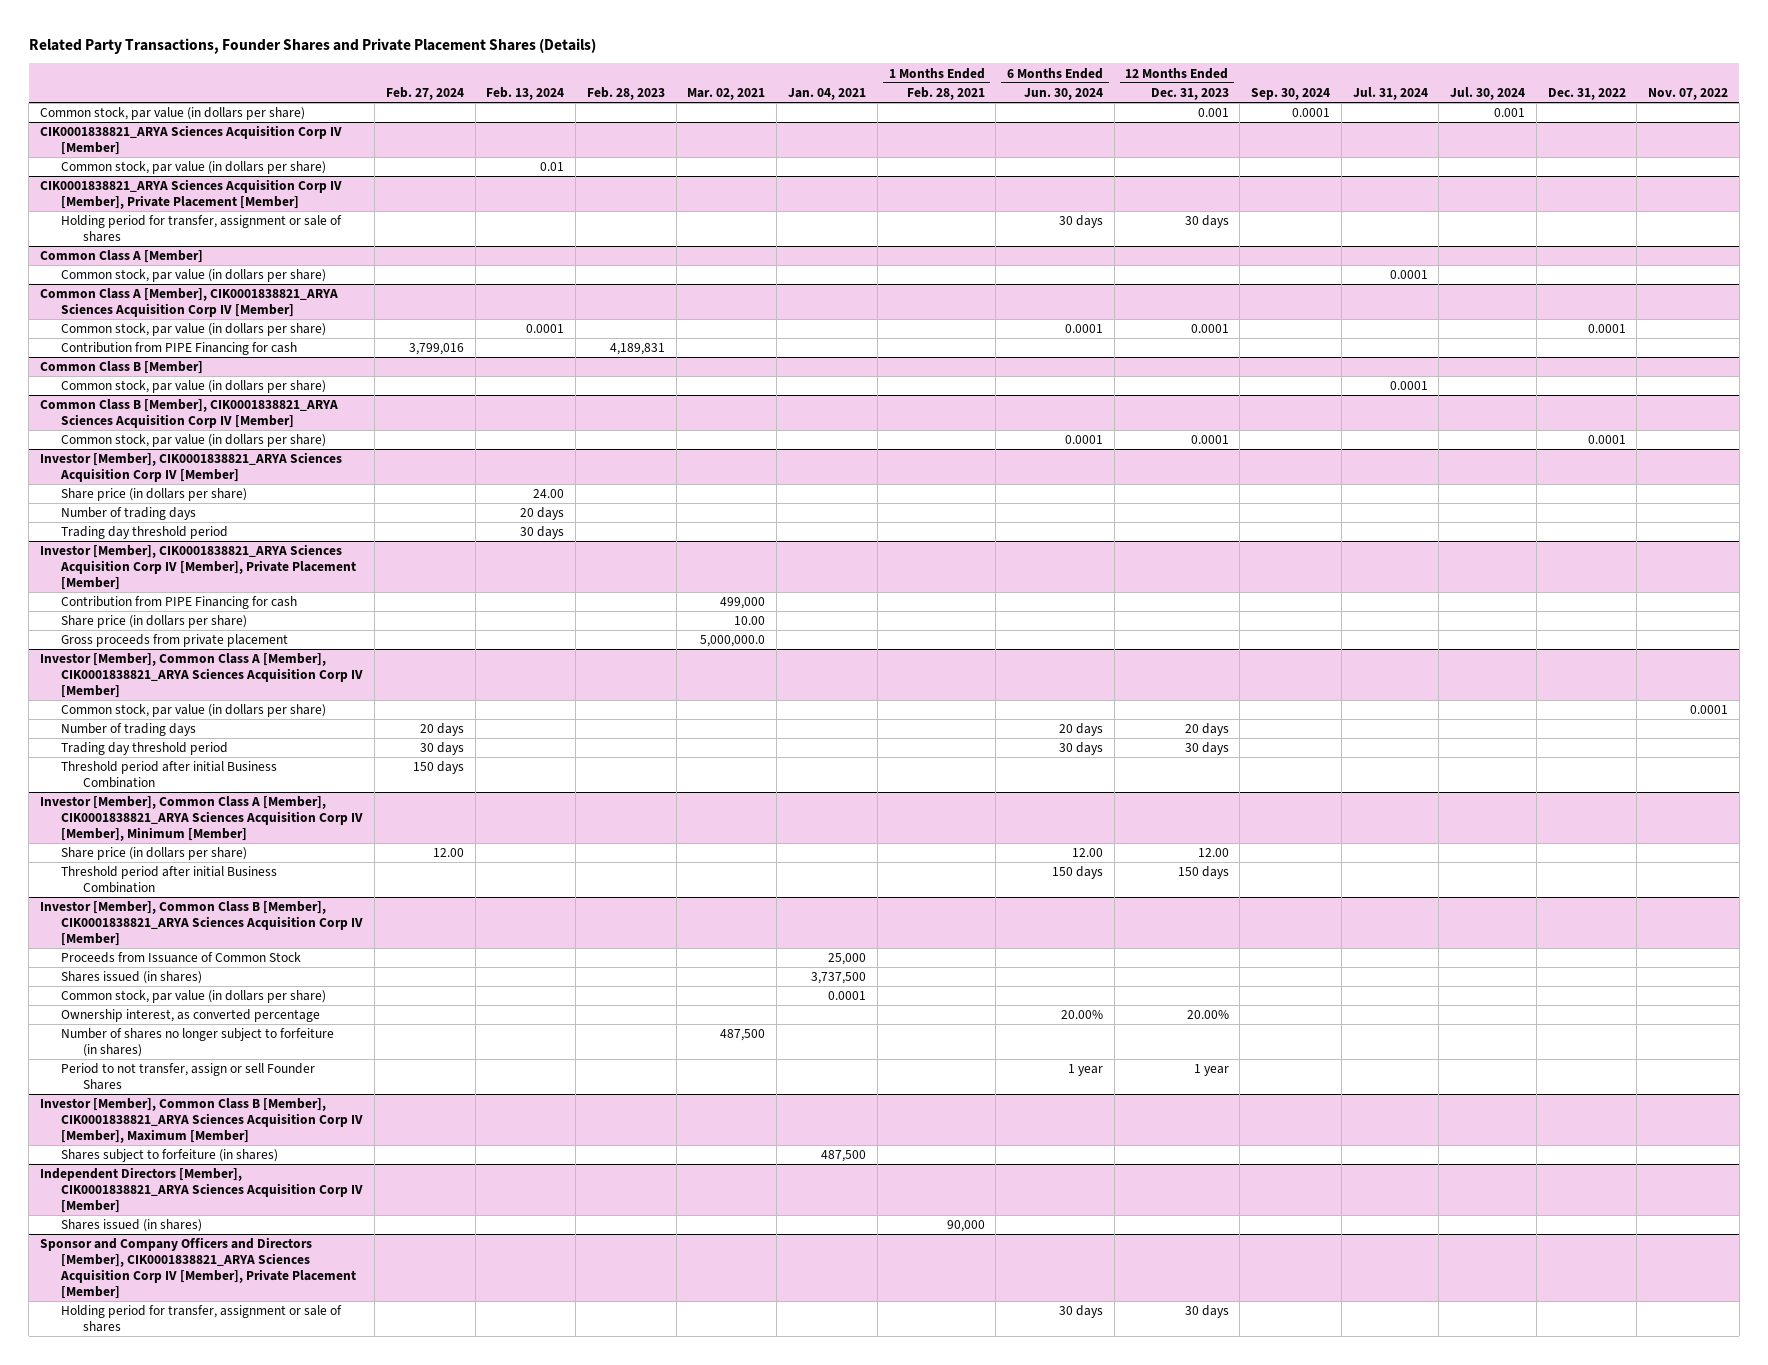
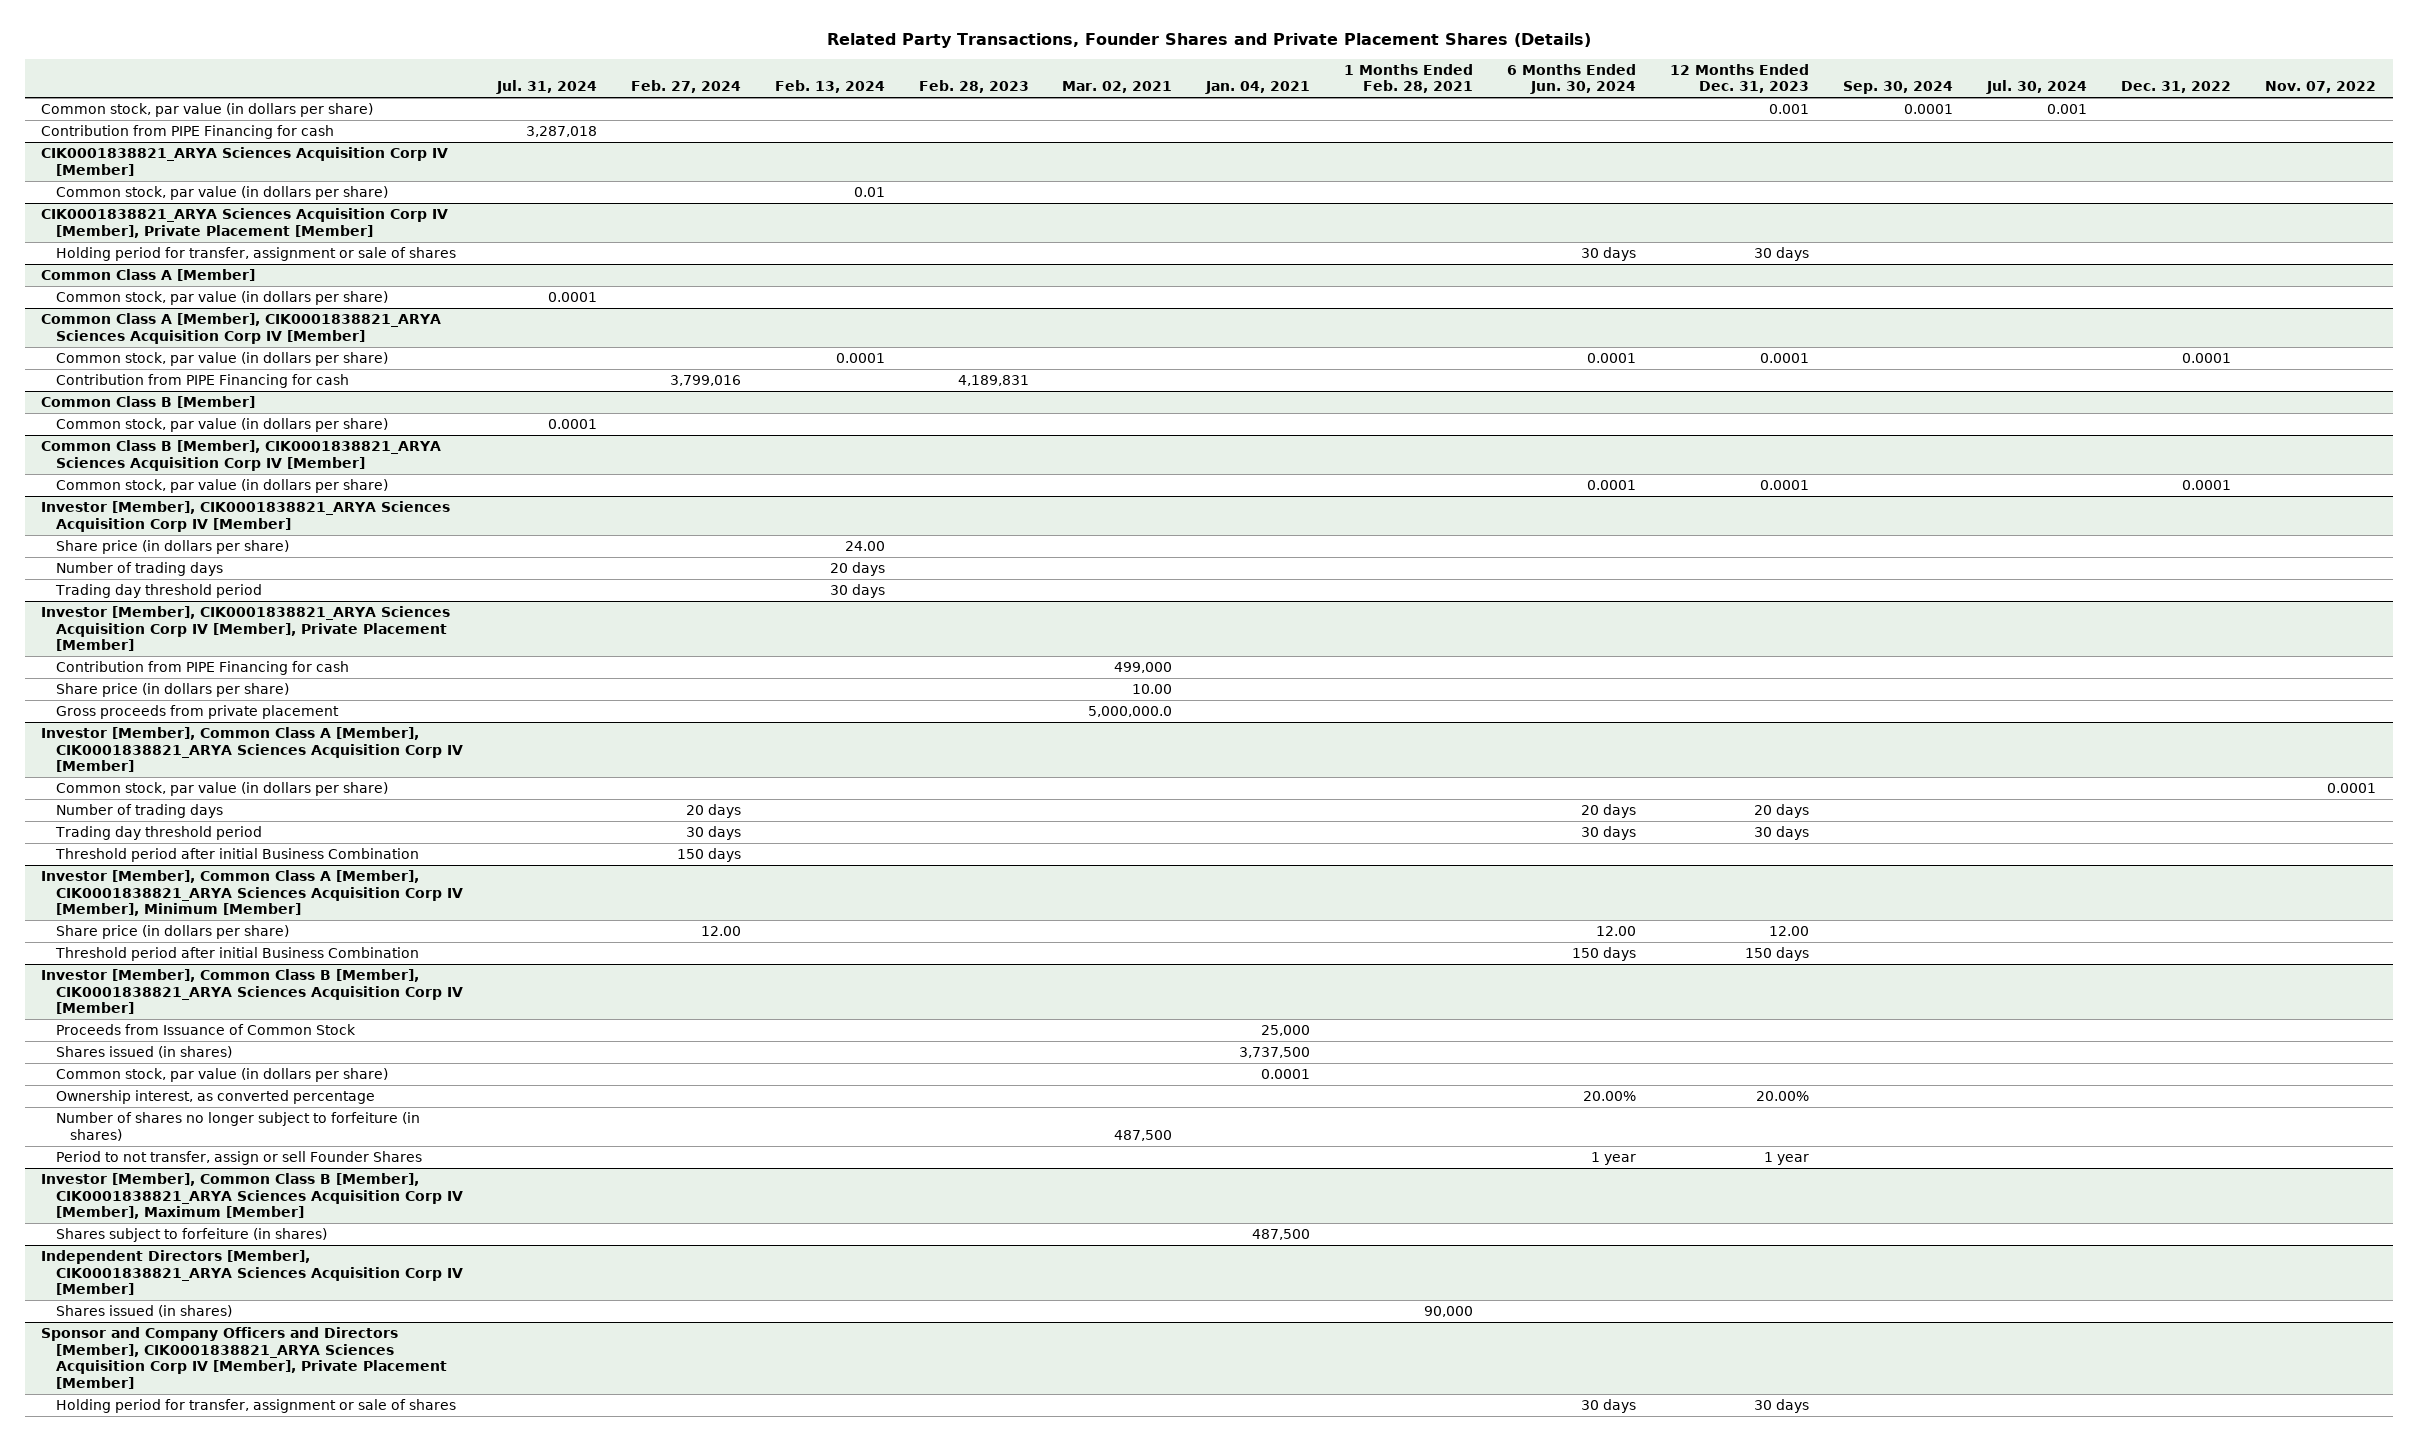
none -> [41,124,335,139] Contribution from PIPE Financing for cash

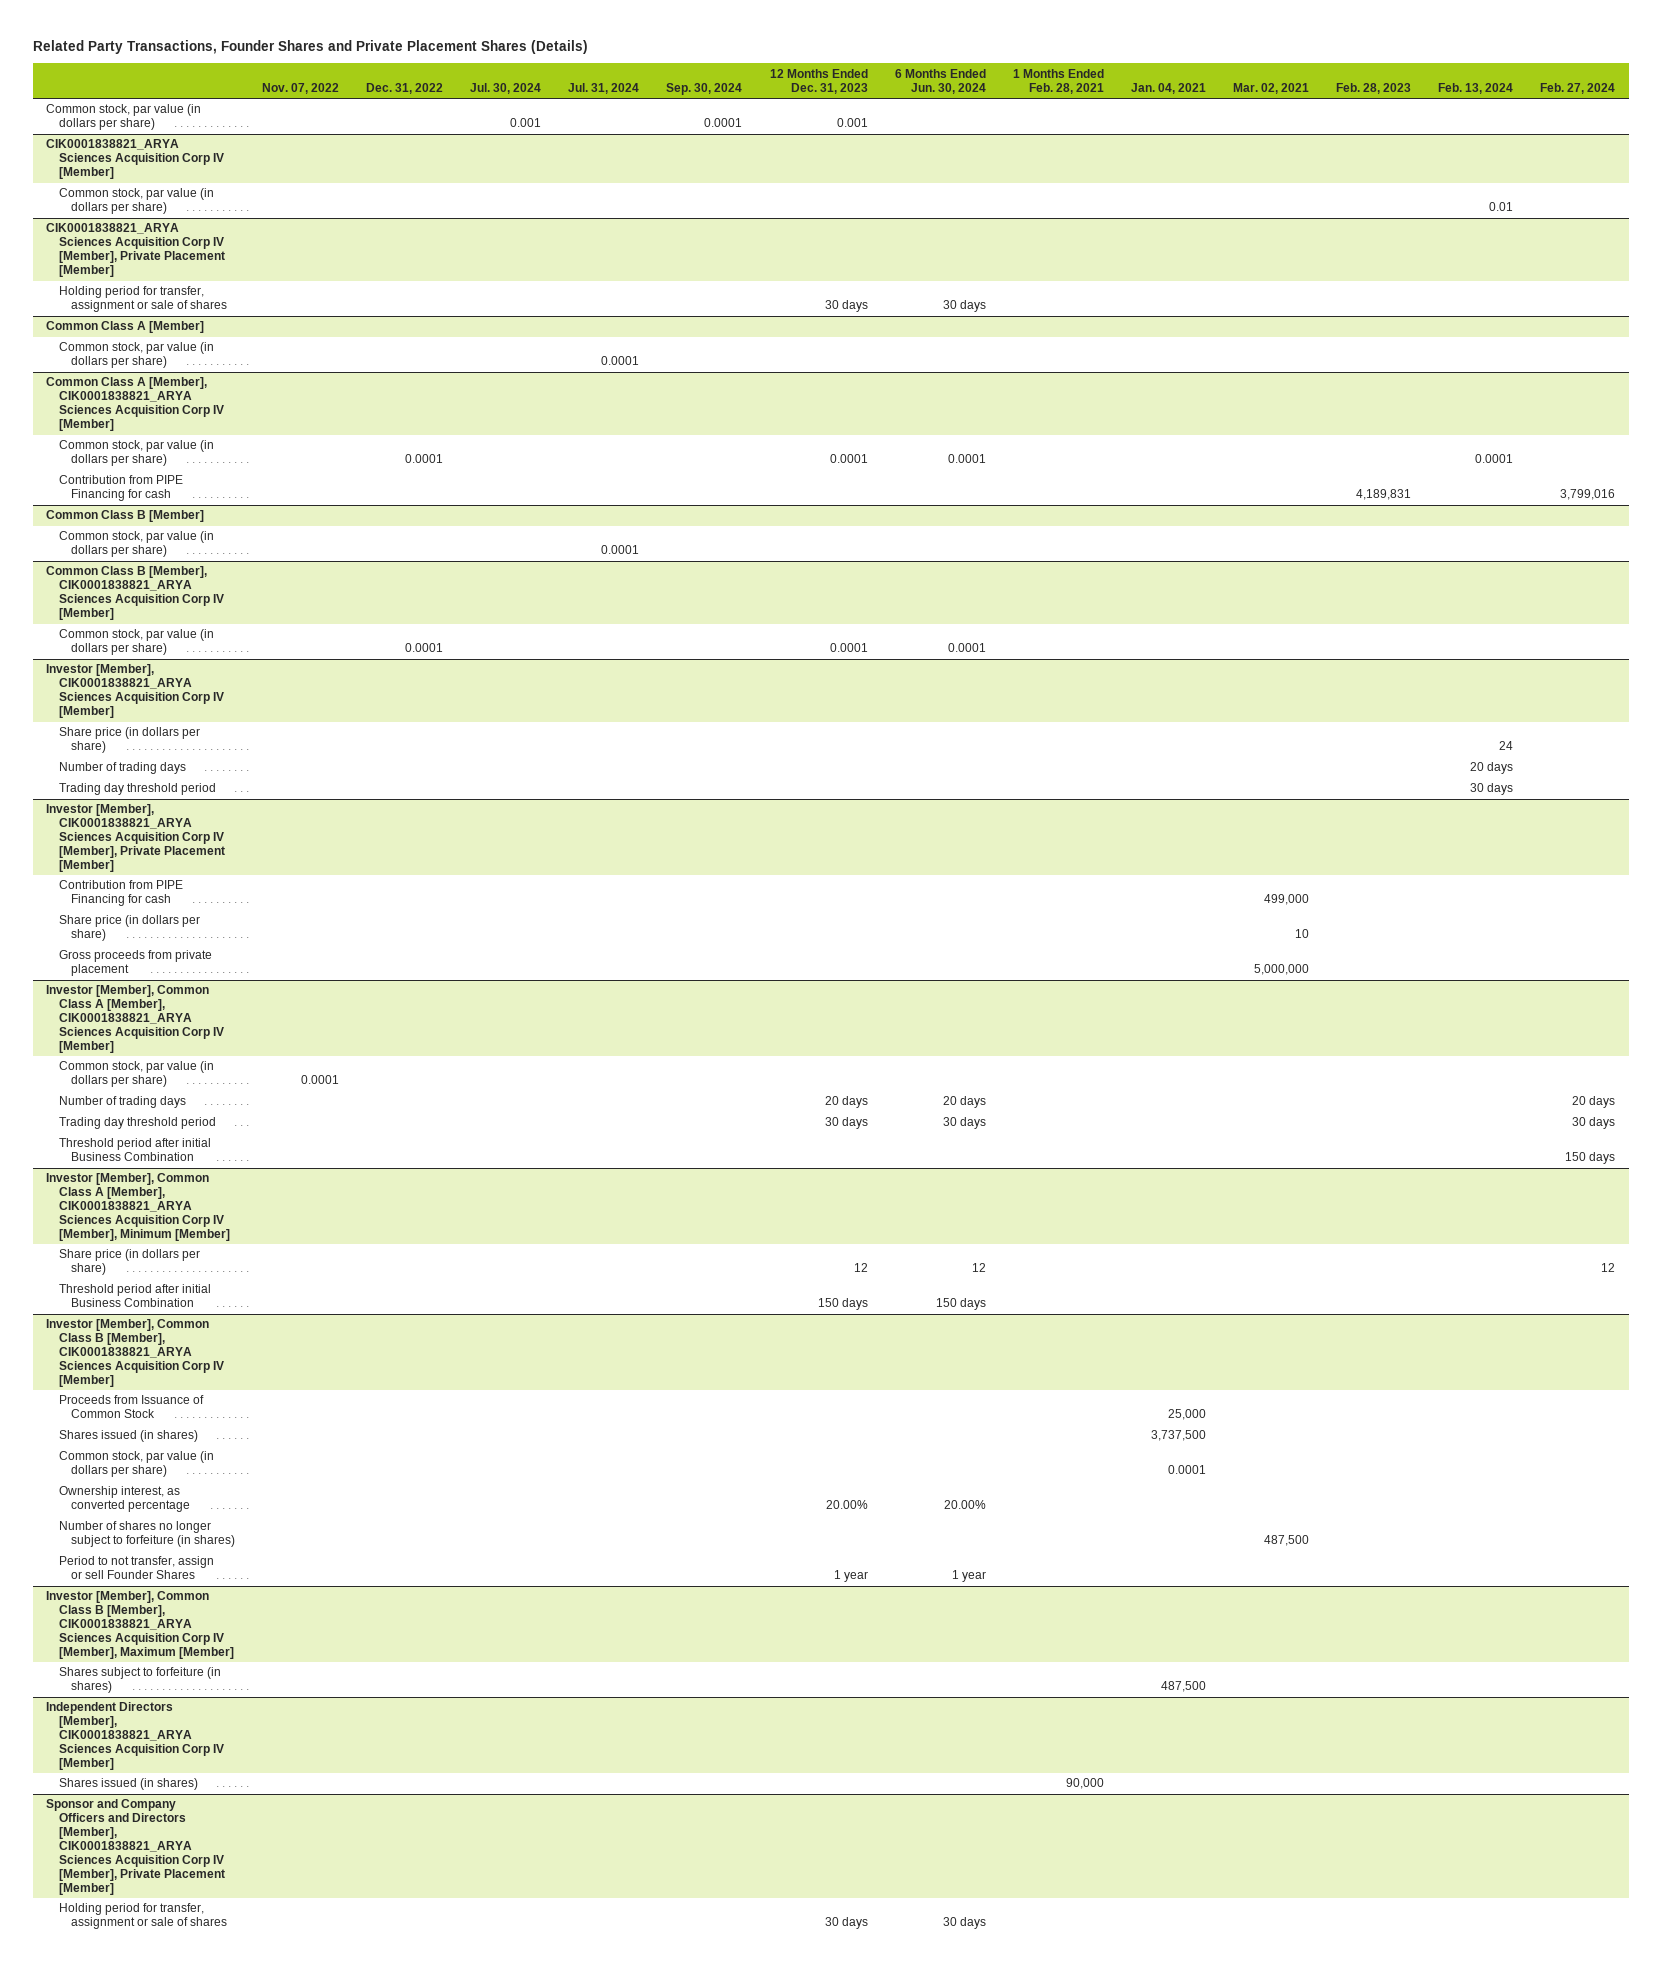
[41,124,335,139] Contribution from PIPE Financing for cash -> none
[844,540,885,551] 24.00 -> [1499,741,1514,751] 24
[1132,683,1173,694] 10.00 -> [1294,929,1309,939] 10
[1088,705,1173,717] 5,000,000.0 -> [1253,964,1309,976] 5,000,000
[700,925,741,936] 12.00 -> [1601,1263,1616,1273] 12
[1596,925,1637,936] 12.00 -> [971,1263,986,1273] 12
[1769,925,1810,936] 12.00 -> [853,1263,868,1273] 12

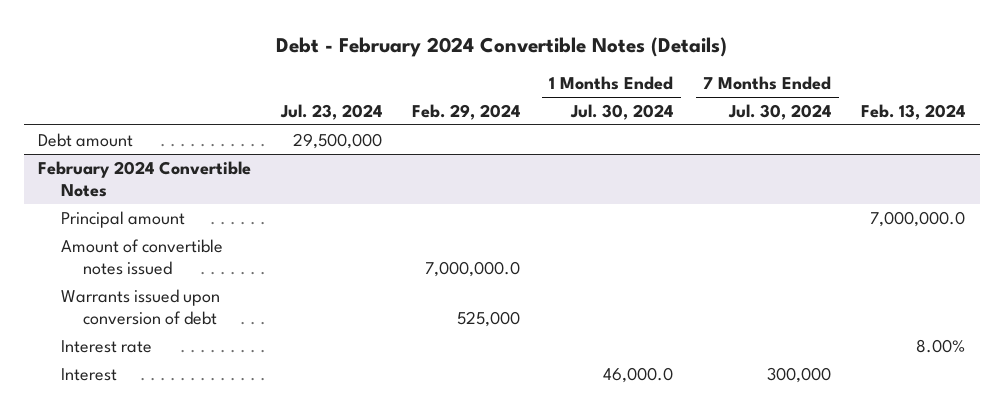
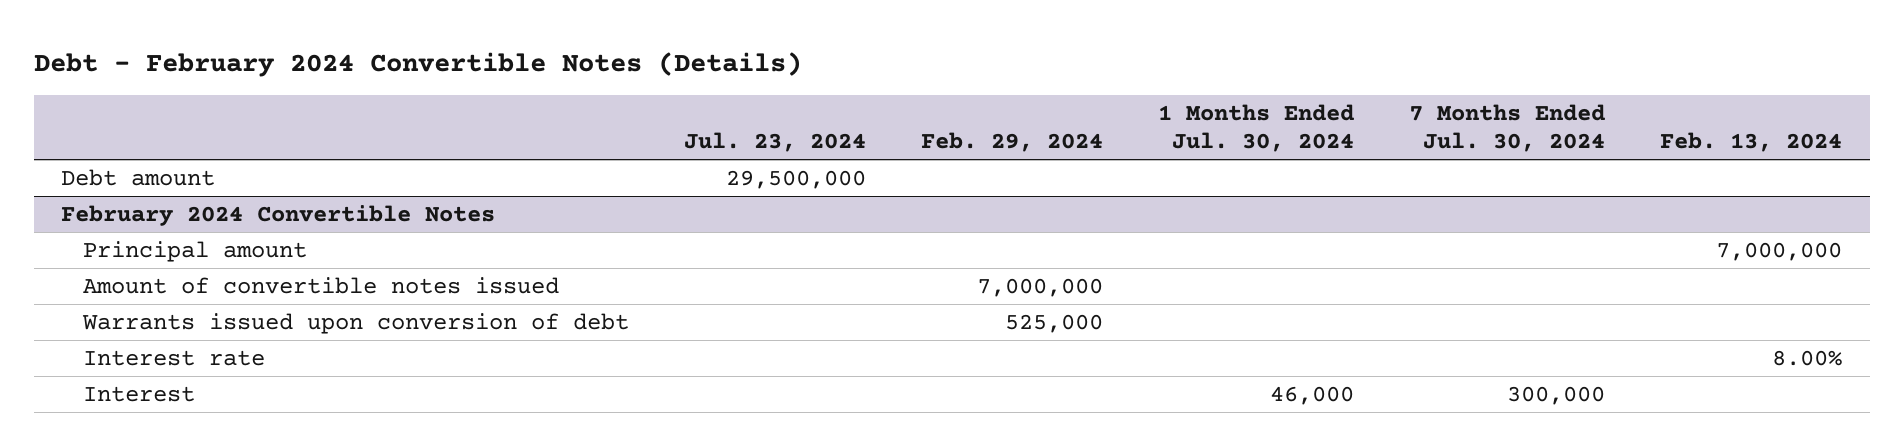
[869,210,965,227] 7,000,000.0 -> [1716,241,1843,261] 7,000,000
[424,260,520,277] 7,000,000.0 -> [977,277,1104,297] 7,000,000
[603,366,674,383] 46,000.0 -> [1270,385,1355,405] 46,000

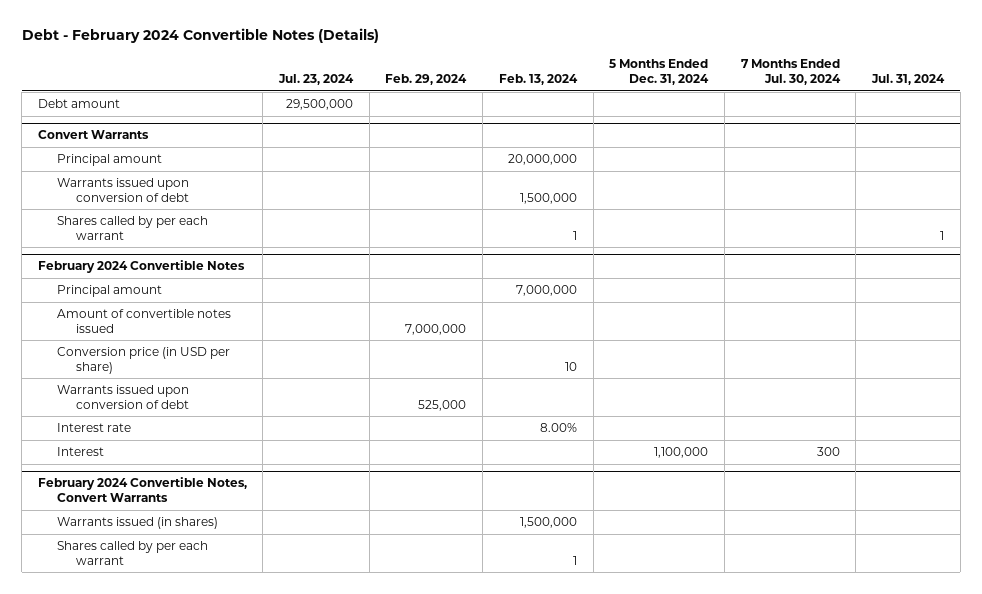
[1158,103,1355,153] 1 Months Ended Jul. 30, 2024 -> none
none -> [609,59,710,85] 5 Months Ended Dec. 31, 2024
none -> [871,73,946,85] Jul. 31, 2024
none -> [37,130,149,140] Convert Warrants
none -> [56,154,162,167] Principal amount
none -> [56,178,189,202] Warrants issued upon conversion of debt
none -> [56,216,208,240] Shares called by per each warrant
none -> [56,347,230,374] Conversion price (in USD per share)
[1507,385,1606,405] 300,000 -> [816,447,840,457] 300
none -> [37,477,247,503] February 2024 Convertible Notes, Convert Warrants
none -> [56,517,218,530] Warrants issued (in shares)
none -> [56,541,208,565] Shares called by per each warrant

